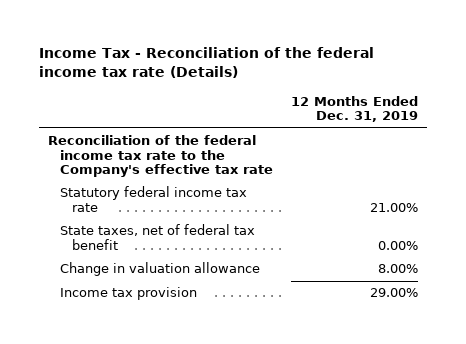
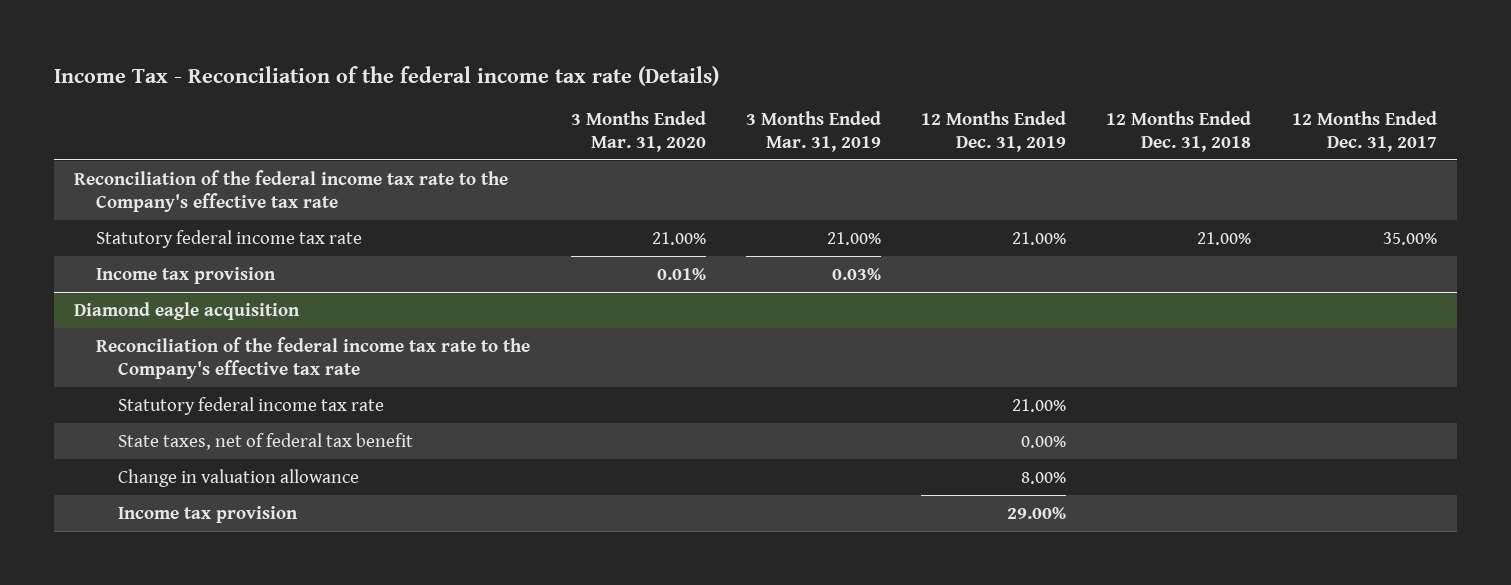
none -> [570,110,706,152] 3 Months Ended Mar. 31, 2020
none -> [745,110,881,152] 3 Months Ended Mar. 31, 2019
none -> [1106,110,1252,152] 12 Months Ended Dec. 31, 2018
none -> [1291,110,1437,152] 12 Months Ended Dec. 31, 2017
none -> [96,266,277,284] Income tax provision
none -> [73,301,300,320] Diamond eagle acquisition
none -> [96,336,531,379] Reconciliation of the federal income tax rate to the Company's effective tax rate
none -> [118,396,385,415] Statutory federal income tax rate

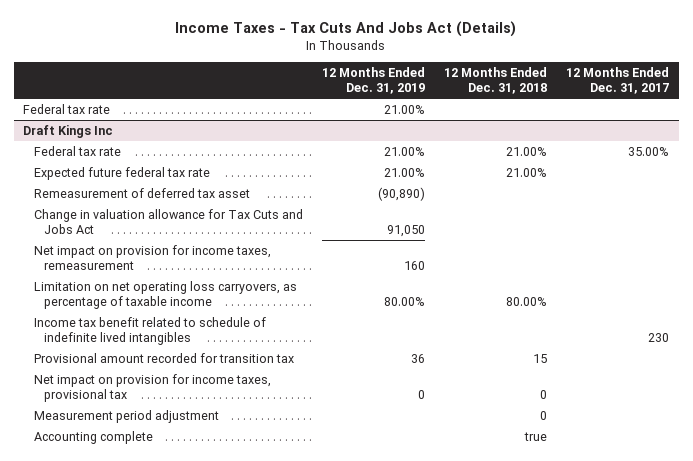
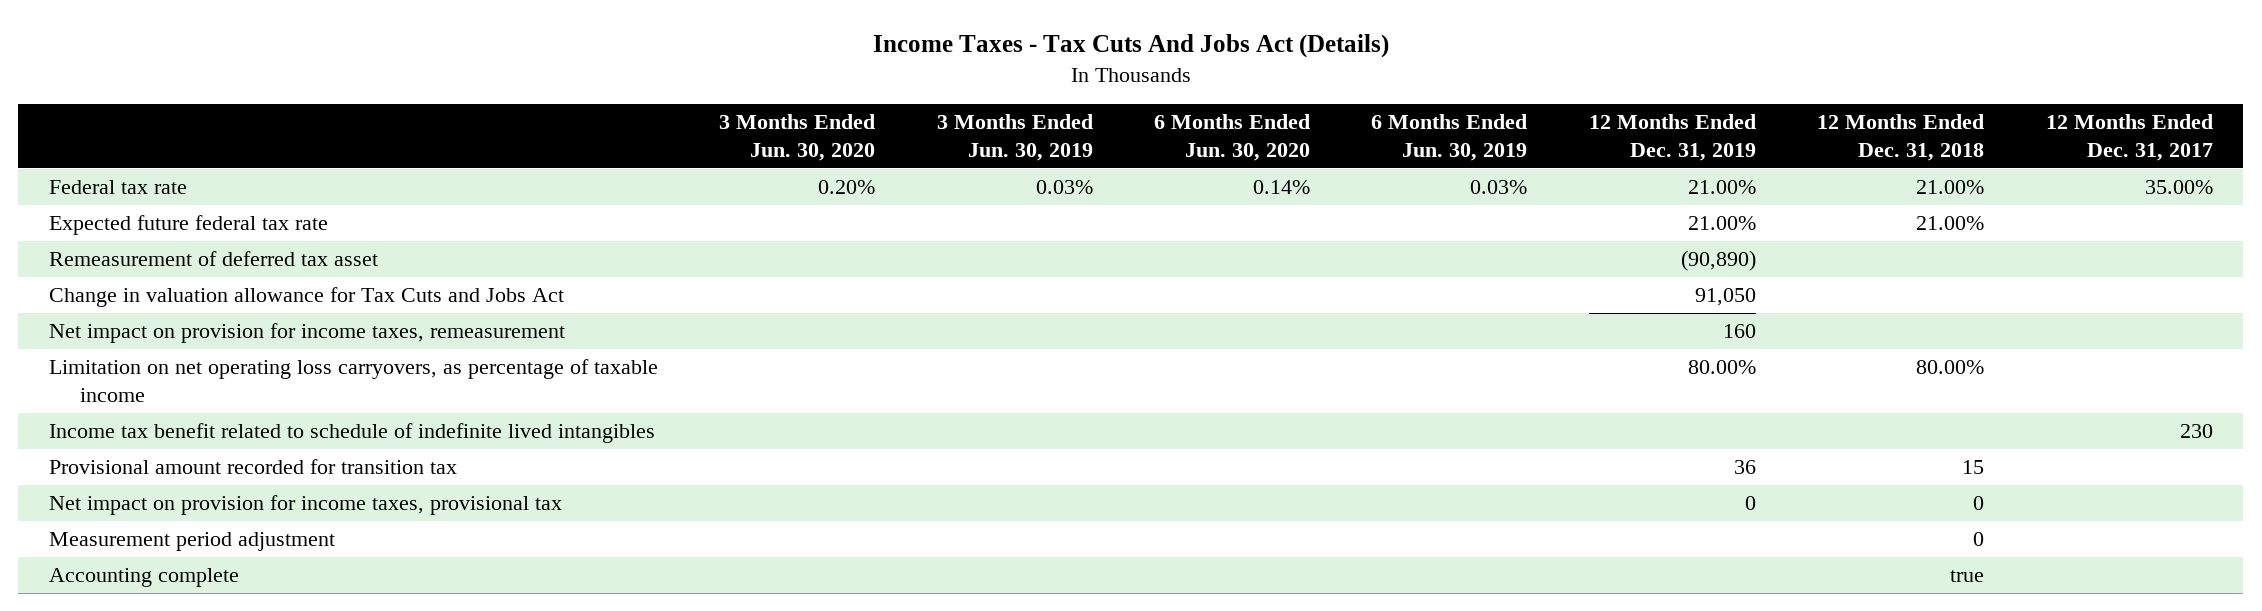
none -> [719,114,876,161] 3 Months Ended Jun. 30, 2020
none -> [936,114,1093,161] 3 Months Ended Jun. 30, 2019
none -> [1154,114,1311,161] 6 Months Ended Jun. 30, 2020
none -> [1371,114,1528,161] 6 Months Ended Jun. 30, 2019
[23,103,111,114] Federal tax rate -> none
[23,124,114,138] Draft Kings Inc -> none

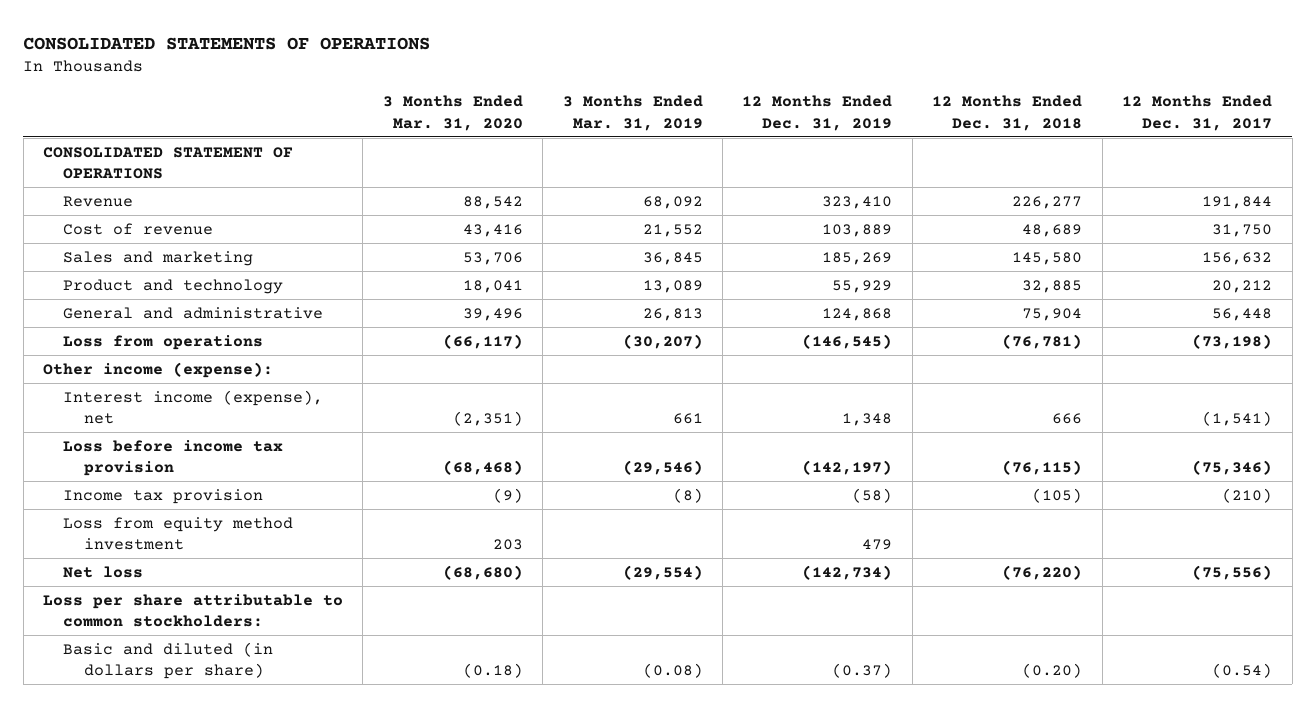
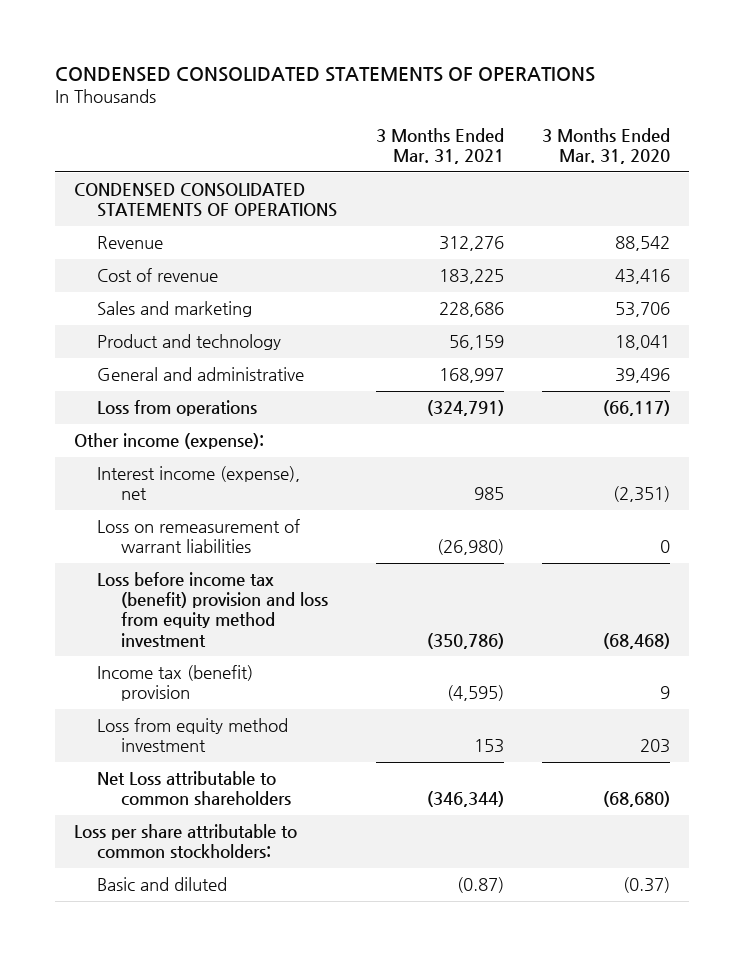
[23,36,431,50] CONSOLIDATED STATEMENTS OF OPERATIONS -> [54,67,595,83] CONDENSED CONSOLIDATED STATEMENTS OF OPERATIONS
[562,95,703,131] 3 Months Ended Mar. 31, 2019 -> none
[742,95,893,131] 12 Months Ended Dec. 31, 2019 -> none
[932,95,1083,131] 12 Months Ended Dec. 31, 2018 -> none
[1122,95,1273,131] 12 Months Ended Dec. 31, 2017 -> none
none -> [375,127,504,164] 3 Months Ended Mar. 31, 2021
[42,146,293,180] CONSOLIDATED STATEMENT OF OPERATIONS -> [73,183,338,218] CONDENSED CONSOLIDATED STATEMENTS OF OPERATIONS
none -> [97,519,301,554] Loss on remeasurement of warrant liabilities
[63,439,284,477] Loss before income tax provision -> [97,572,328,647] Loss before income tax (benefit) provision and loss from equity method investment
[63,488,264,504] Income tax provision -> [97,665,254,702] Income tax (benefit) provision
[492,487,523,503] (9) -> [660,686,671,700] 9
[63,565,144,578] Net loss -> [97,771,291,807] Net Loss attributable to common shareholders
[63,641,274,680] Basic and diluted (in dollars per share) -> [97,877,228,892] Basic and diluted
[462,663,523,679] (0.18) -> [623,877,671,894] (0.37)

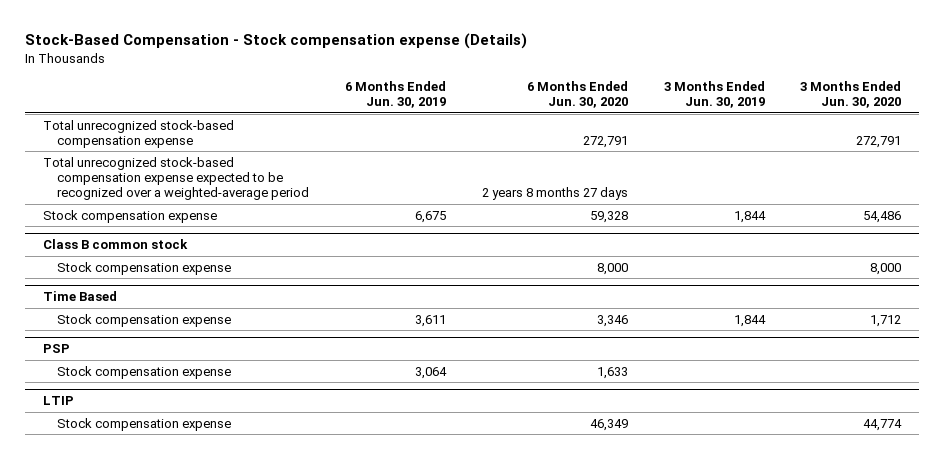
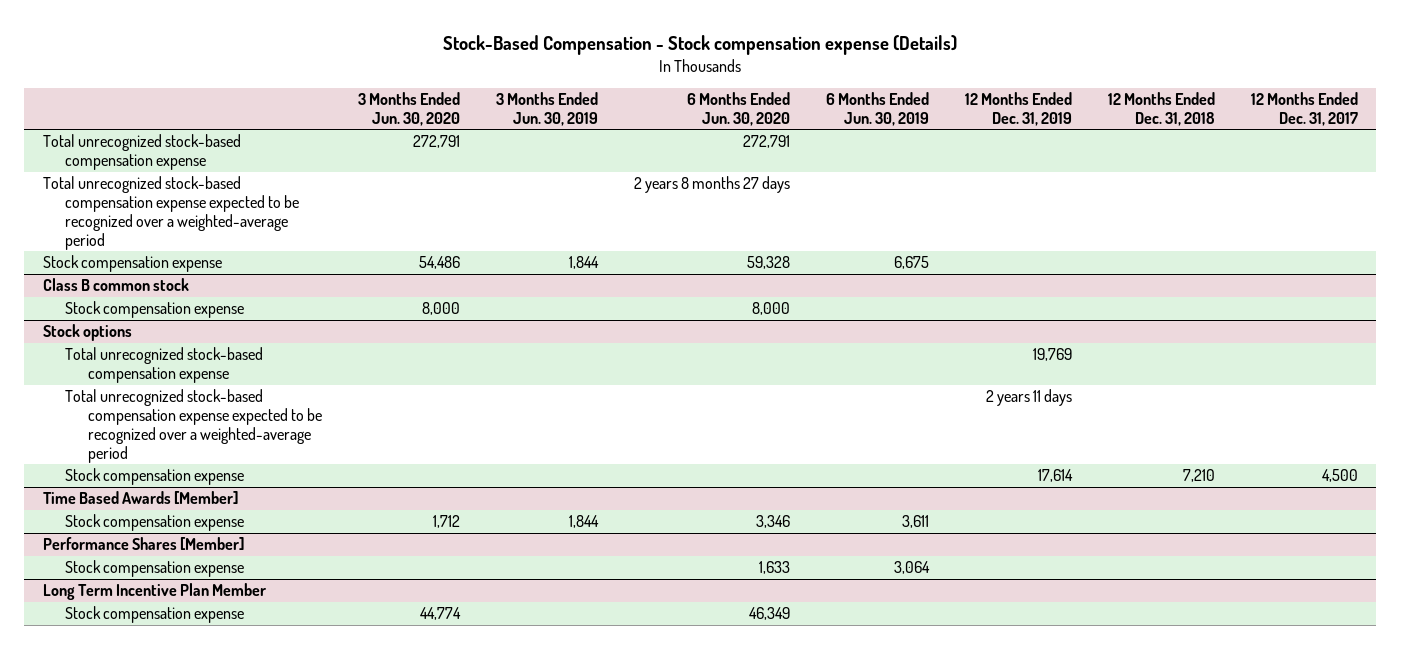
none -> [965,92,1073,126] 12 Months Ended Dec. 31, 2019
none -> [1108,92,1216,126] 12 Months Ended Dec. 31, 2018
none -> [1251,92,1359,126] 12 Months Ended Dec. 31, 2017
none -> [42,324,132,342] Stock options
none -> [65,347,264,384] Total unrecognized stock-based compensation expense
none -> [65,389,323,463] Total unrecognized stock-based compensation expense expected to be recognized over a weighted-average period
none -> [65,468,245,486] Stock compensation expense
[42,291,117,302] Time Based -> [42,491,238,505] Time Based Awards [Member]
[42,344,70,354] PSP -> [42,537,244,551] Performance Shares [Member]
[42,396,74,406] LTIP -> [42,583,266,601] Long Term Incentive Plan Member

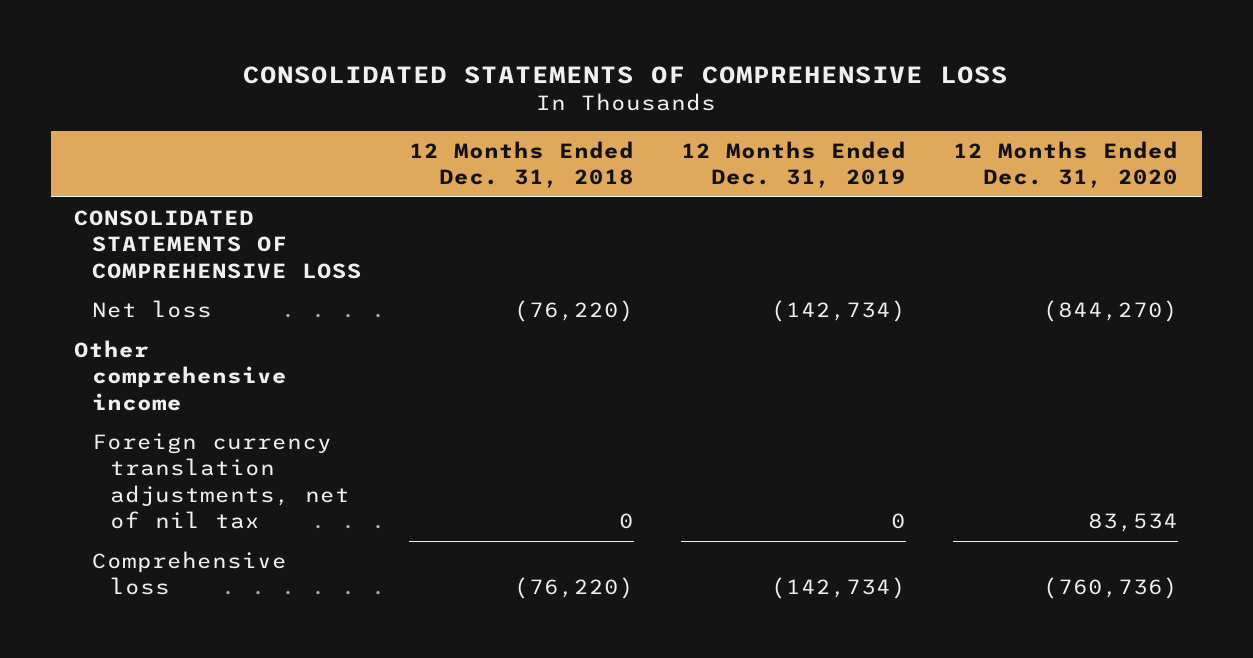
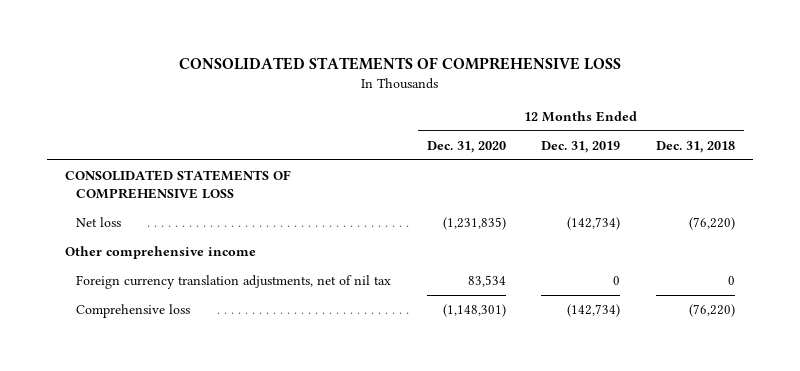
[1043,300,1179,323] (844,270) -> [442,217,506,231] (1,231,835)
[1043,577,1179,600] (760,736) -> [442,304,506,318] (1,148,301)

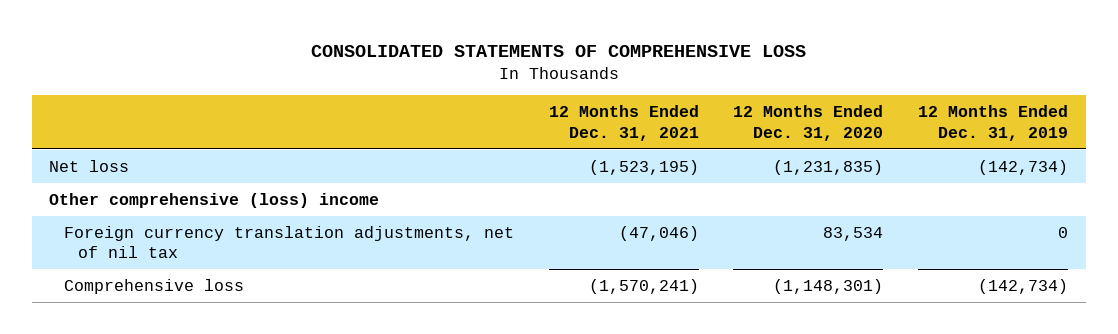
[655,140,735,153] Dec. 31, 2018 -> none
none -> [548,105,699,141] 12 Months Ended Dec. 31, 2021
[65,170,292,199] CONSOLIDATED STATEMENTS OF COMPREHENSIVE LOSS -> none
[65,246,257,260] Other comprehensive income -> [49,192,380,208] Other comprehensive (loss) income

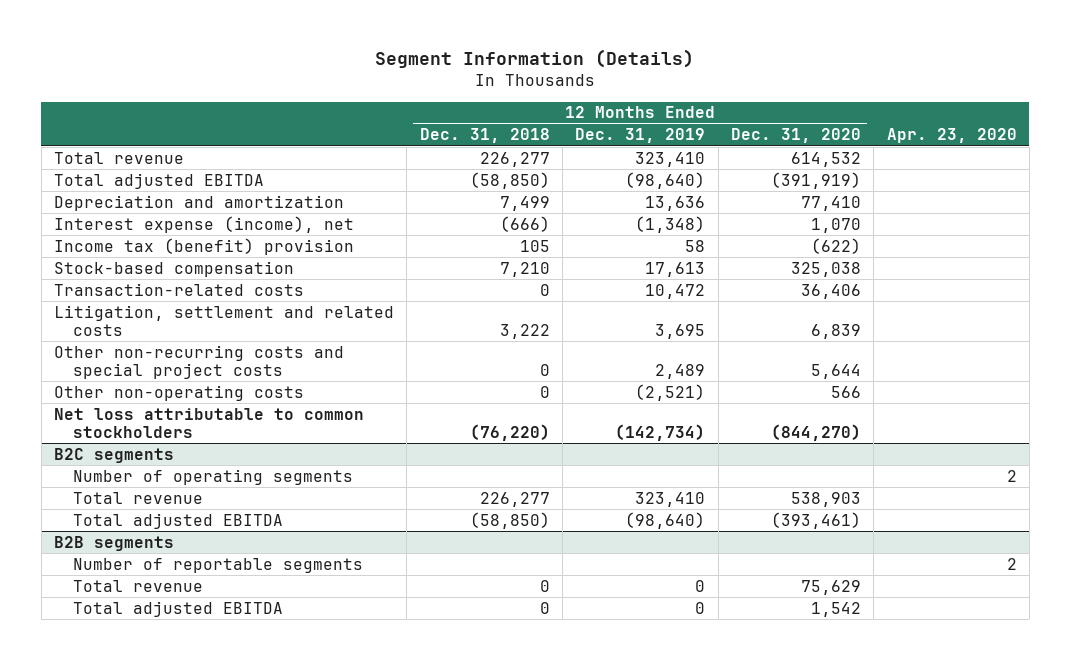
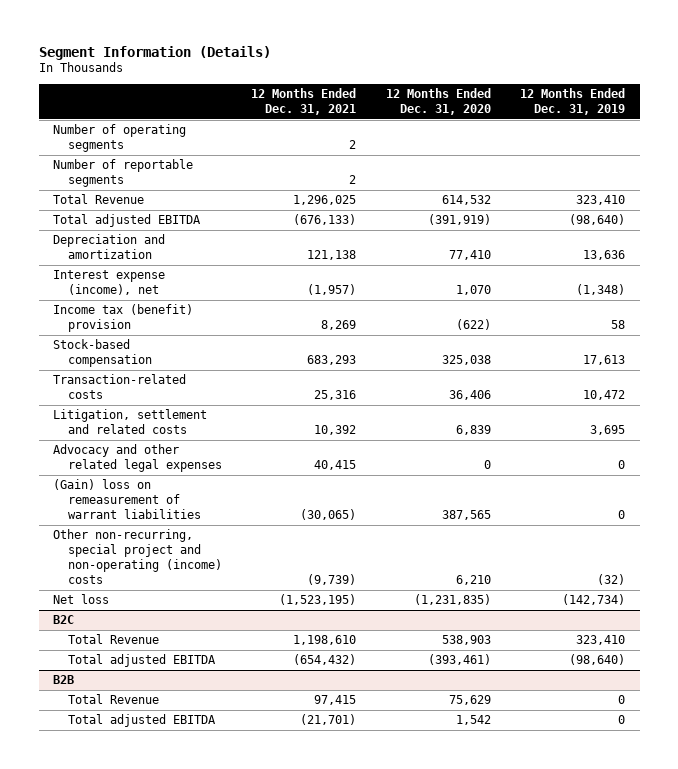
[419,128,550,144] Dec. 31, 2018 -> none
[886,128,1017,144] Apr. 23, 2020 -> none
none -> [251,88,357,115] 12 Months Ended Dec. 31, 2021
none -> [53,124,187,153] Number of operating segments
none -> [53,159,194,188] Number of reportable segments
[54,151,185,164] Total revenue -> [53,194,145,205] Total Revenue
[54,384,305,401] Other non-operating costs -> none
[73,468,354,485] Number of operating segments -> none
none -> [53,444,223,473] Advocacy and other related legal expenses
none -> [53,479,202,519] (Gain) loss on remeasurement of warrant liabilities
[54,344,345,379] Other non-recurring costs and special project costs -> [53,529,223,584] Other non-recurring, special project and non-operating (income) costs
[655,363,706,379] 2,489 -> [597,573,626,585] (32)
[810,363,861,379] 5,644 -> [455,574,491,585] 6,210
[54,407,365,438] Net loss attributable to common stockholders -> [53,594,110,605] Net loss
[770,423,861,441] (844,270) -> [413,594,491,606] (1,231,835)
[54,447,175,463] B2C segments -> [53,615,75,625] B2C
[73,491,204,504] Total revenue -> [68,634,160,645] Total Revenue
[73,557,364,573] Number of reportable segments -> none
[54,535,175,551] B2B segments -> [53,675,75,685] B2B
[73,579,204,592] Total revenue -> [68,694,160,705] Total Revenue

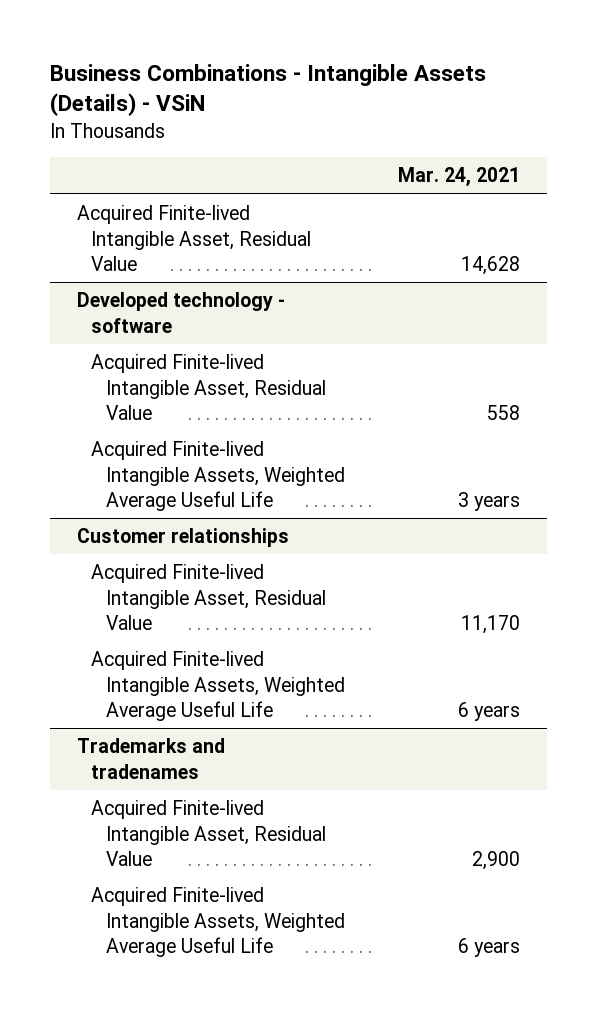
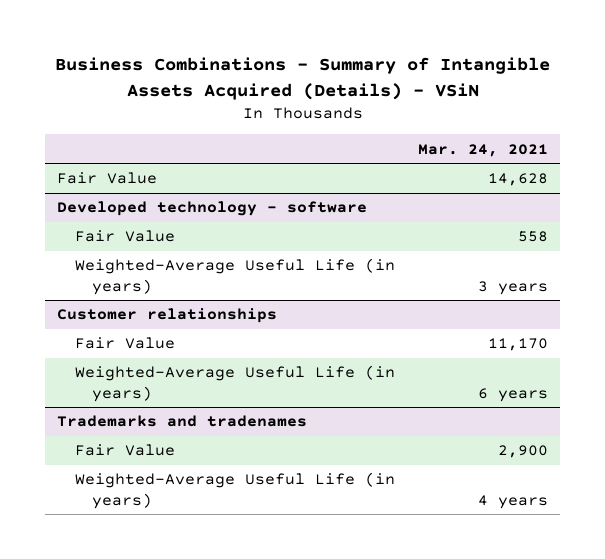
[50,63,487,117] Business Combinations - Intangible Assets (Details) - VSiN -> [54,57,550,100] Business Combinations - Summary of Intangible Assets Acquired (Details) - VSiN
[76,205,312,272] Acquired Finite-lived Intangible Asset, Residual Value -> [56,172,157,185] Fair Value
[91,354,327,421] Acquired Finite-lived Intangible Asset, Residual Value -> [74,230,175,243] Fair Value
[91,441,346,512] Acquired Finite-lived Intangible Assets, Weighted Average Useful Life -> [74,258,395,295] Weighted-Average Useful Life (in years)
[91,564,327,631] Acquired Finite-lived Intangible Asset, Residual Value -> [74,337,175,350] Fair Value
[91,651,346,722] Acquired Finite-lived Intangible Assets, Weighted Average Useful Life -> [74,365,395,402] Weighted-Average Useful Life (in years)
[91,800,327,867] Acquired Finite-lived Intangible Asset, Residual Value -> [74,444,175,457] Fair Value
[91,887,346,958] Acquired Finite-lived Intangible Assets, Weighted Average Useful Life -> [74,472,395,509] Weighted-Average Useful Life (in years)
[458,938,521,958] 6 years -> [478,494,549,509] 4 years

